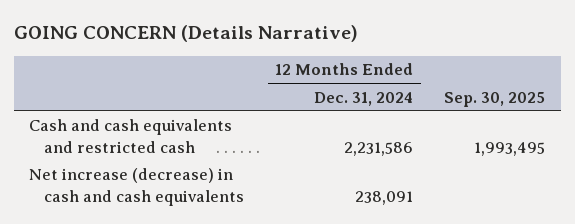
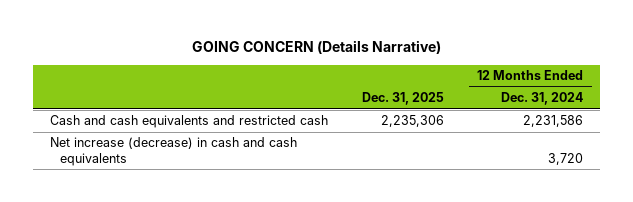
[444,91,546,107] Sep. 30, 2025 -> none
none -> [361,92,444,106] Dec. 31, 2025
[355,190,414,205] 238,091 -> [548,152,584,165] 3,720

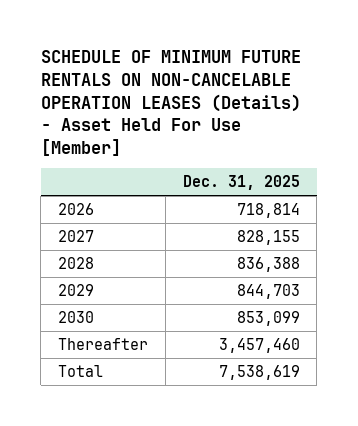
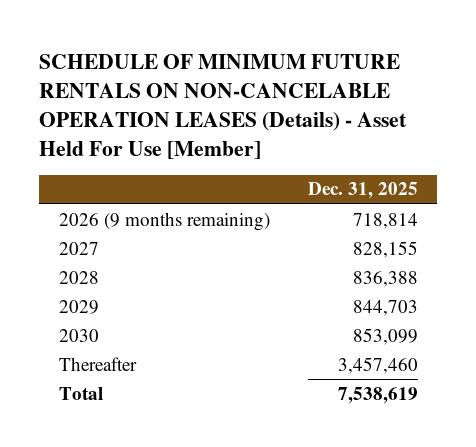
[58,202,95,215] 2026 -> [58,211,270,231] 2026 (9 months remaining)

